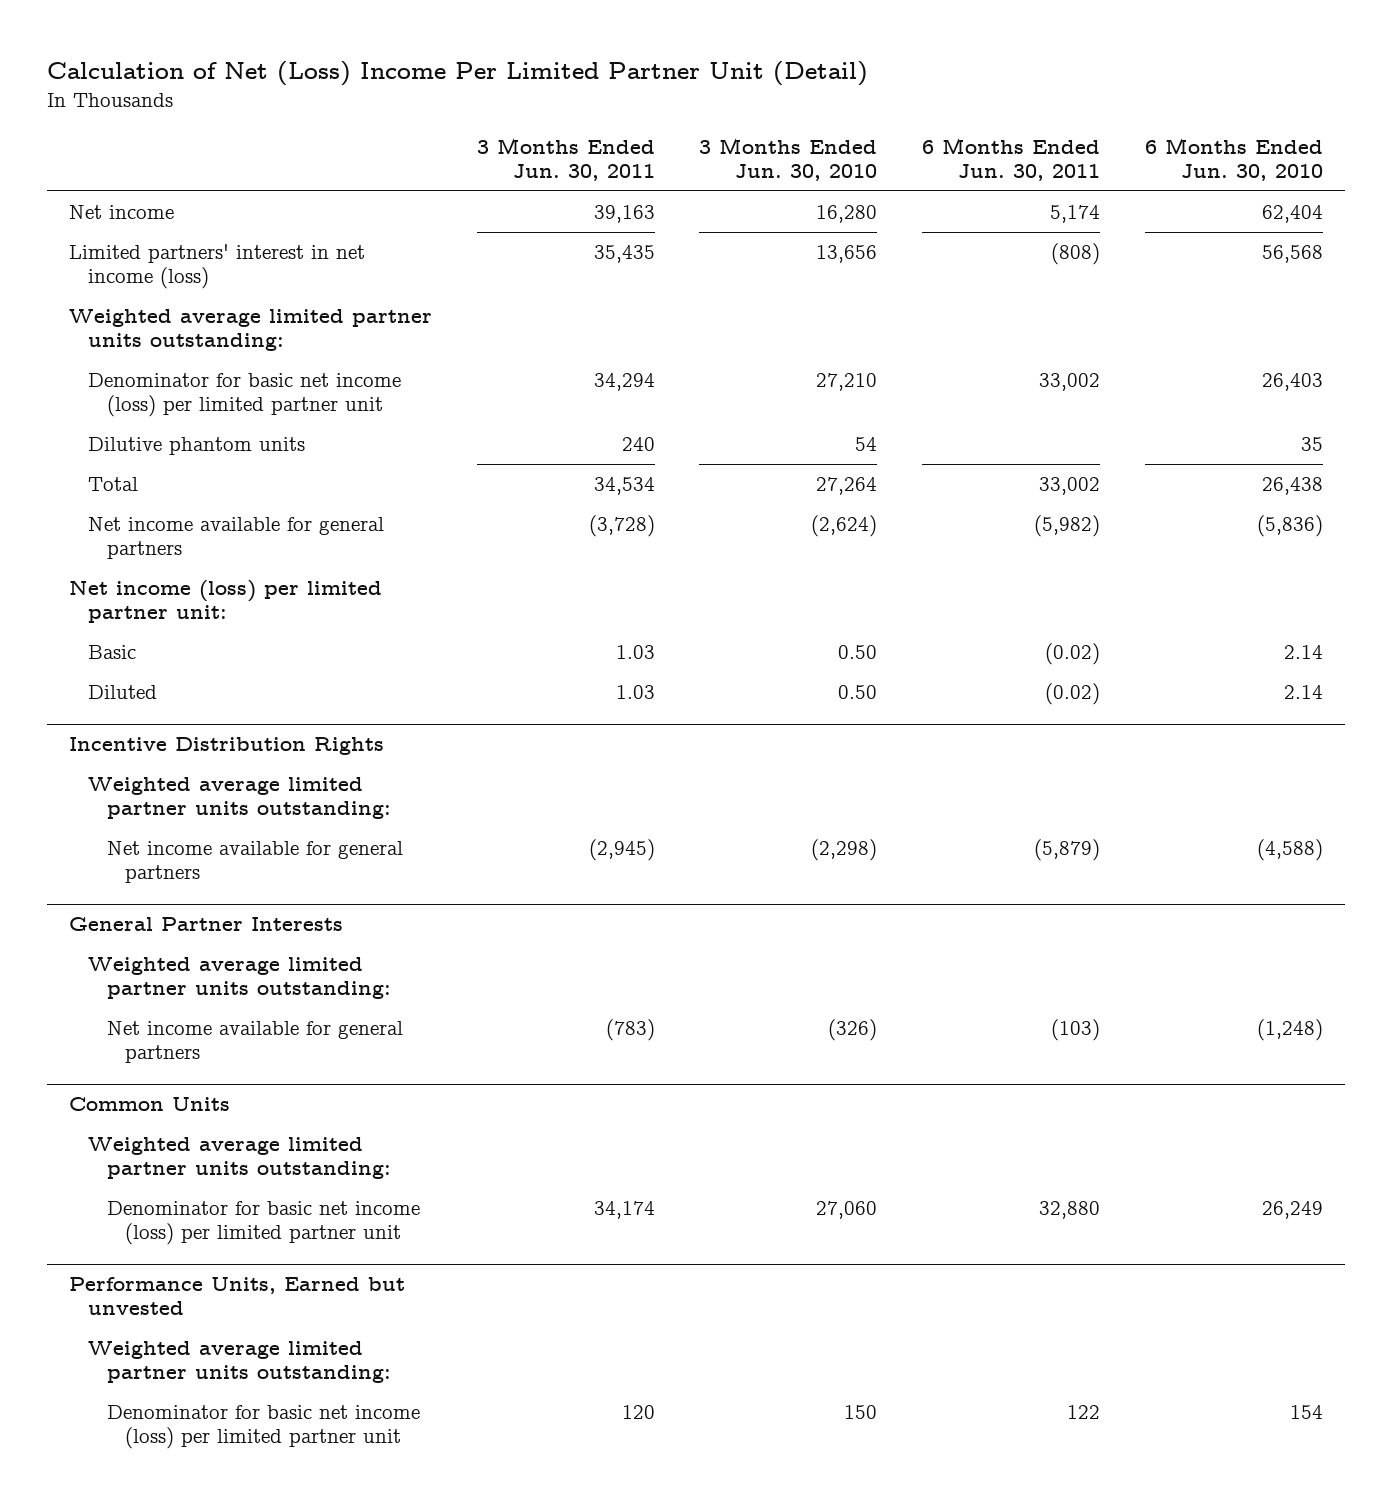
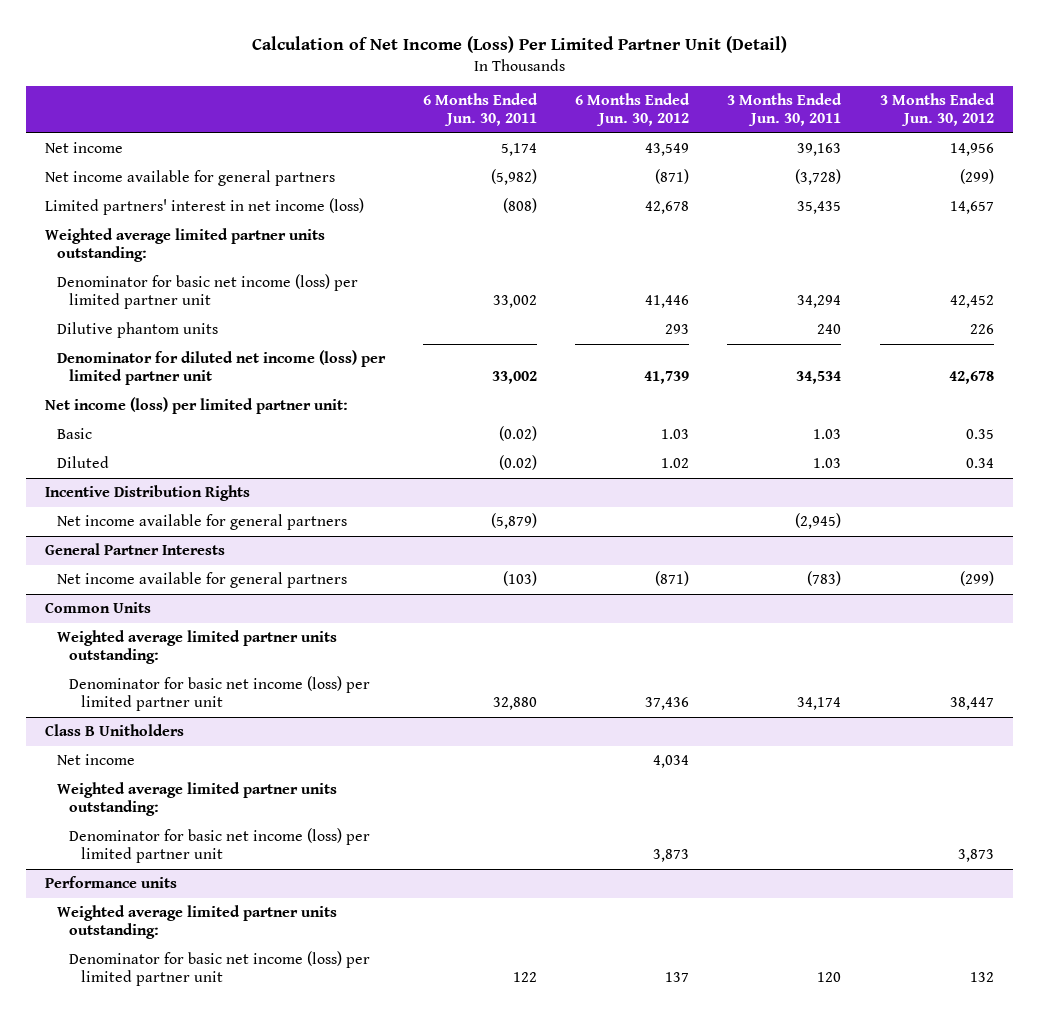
[46,60,868,86] Calculation of Net (Loss) Income Per Limited Partner Unit (Detail) -> [251,36,787,54] Calculation of Net Income (Loss) Per Limited Partner Unit (Detail)
[699,138,878,182] 3 Months Ended Jun. 30, 2010 -> none
[1144,138,1323,182] 6 Months Ended Jun. 30, 2010 -> none
none -> [575,93,691,127] 6 Months Ended Jun. 30, 2012
none -> [879,93,995,127] 3 Months Ended Jun. 30, 2012
[87,517,384,560] Net income available for general partners -> [45,170,336,187] Net income available for general partners
[87,477,138,492] Total -> [57,350,387,386] Denominator for diluted net income (loss) per limited partner unit
[87,777,391,820] Weighted average limited partner units outstanding: -> none
[87,957,391,1000] Weighted average limited partner units outstanding: -> none
[69,1277,406,1316] Performance Units, Earned but unvested -> none
none -> [45,724,185,737] Class B Unitholders
none -> [57,754,136,766] Net income
none -> [68,828,370,864] Denominator for basic net income (loss) per limited partner unit
none -> [45,876,178,889] Performance units
none -> [57,905,338,940] Weighted average limited partner units outstanding:

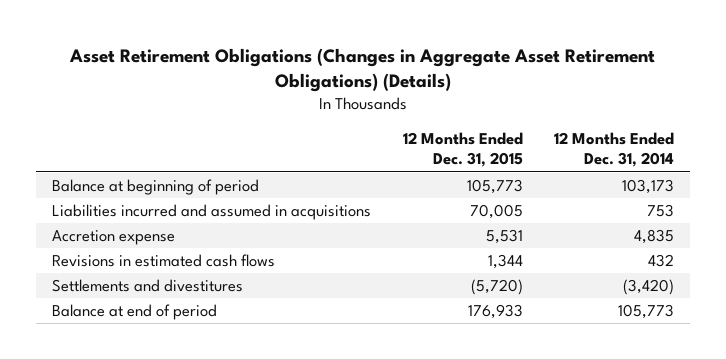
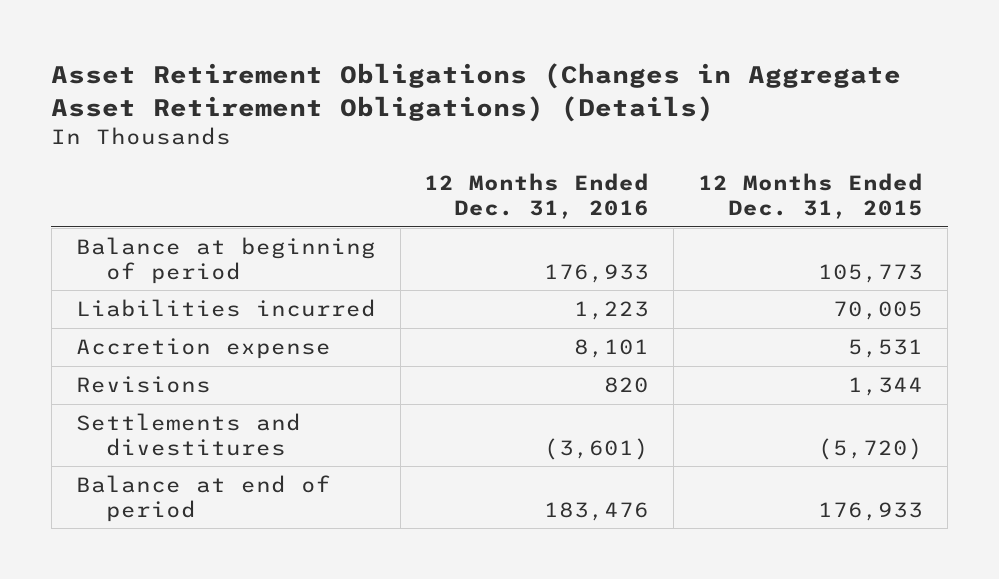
[554,131,675,168] 12 Months Ended Dec. 31, 2014 -> none
none -> [424,173,650,220] 12 Months Ended Dec. 31, 2016
[52,204,372,221] Liabilities incurred and assumed in acquisitions -> [75,299,376,318] Liabilities incurred
[52,254,276,268] Revisions in estimated cash flows -> [75,376,211,394] Revisions

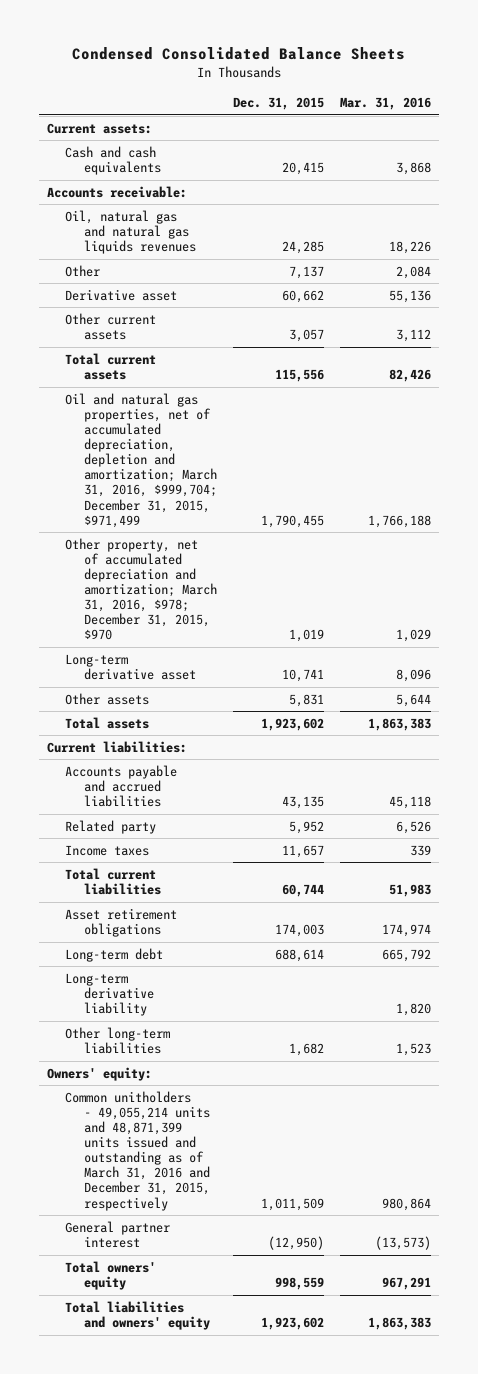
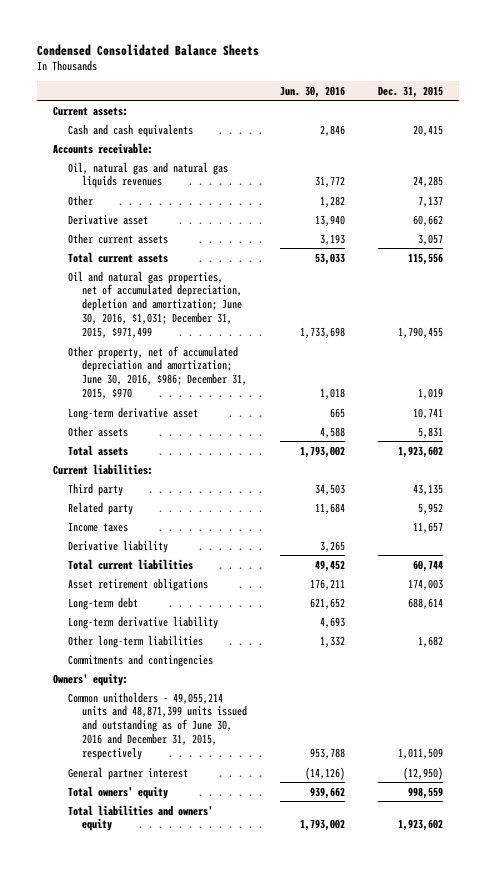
[339,97,431,111] Mar. 31, 2016 -> none
none -> [279,85,345,98] Jun. 30, 2016
[65,392,217,528] Oil and natural gas properties, net of accumulated depreciation, depletion and amortization; March 31, 2016, $999,704; December 31, 2015, $971,499 -> [67,270,242,339] Oil and natural gas properties, net of accumulated depreciation, depletion and amortization; June 30, 2016, $1,031; December 31, 2015, $971,499
[65,537,217,641] Other property, net of accumulated depreciation and amortization; March 31, 2016, $978; December 31, 2015, $970 -> [67,345,247,400] Other property, net of accumulated depreciation and amortization; June 30, 2016, $986; December 31, 2015, $970
[65,764,178,808] Accounts payable and accrued liabilities -> [67,482,123,496] Third party
none -> [67,539,168,553] Derivative liability
none -> [67,653,213,667] Commitments and contingencies
[65,1090,210,1211] Common unitholders - 49,055,214 units and 48,871,399 units issued and outstanding as of March 31, 2016 and December 31, 2015, respectively -> [67,691,247,761] Common unitholders - 49,055,214 units and 48,871,399 units issued and outstanding as of June 30, 2016 and December 31, 2015, respectively

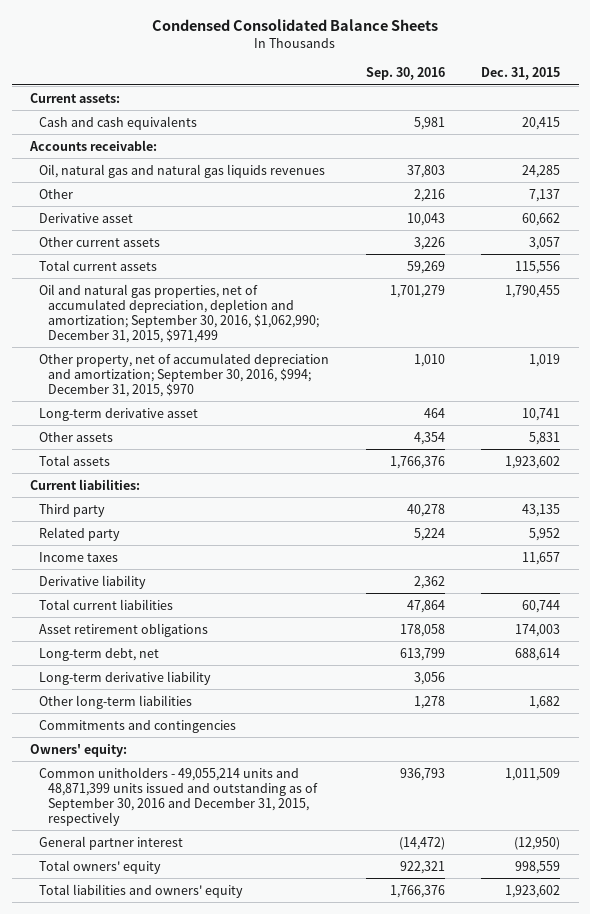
[279,85,345,98] Jun. 30, 2016 -> none
none -> [365,67,445,81] Sep. 30, 2016
[67,270,242,339] Oil and natural gas properties, net of accumulated depreciation, depletion and amortization; June 30, 2016, $1,031; December 31, 2015, $971,499 -> [39,283,320,343] Oil and natural gas properties, net of accumulated depreciation, depletion and amortization; September 30, 2016, $1,062,990; December 31, 2015, $971,499
[67,345,247,400] Other property, net of accumulated depreciation and amortization; June 30, 2016, $986; December 31, 2015, $970 -> [39,352,330,397] Other property, net of accumulated depreciation and amortization; September 30, 2016, $994; December 31, 2015, $970
[67,596,138,610] Long-term debt -> [39,647,160,661] Long-term debt, net
[67,691,247,761] Common unitholders - 49,055,214 units and 48,871,399 units issued and outstanding as of June 30, 2016 and December 31, 2015, respectively -> [39,766,319,826] Common unitholders - 49,055,214 units and 48,871,399 units issued and outstanding as of September 30, 2016 and December 31, 2015, respectively

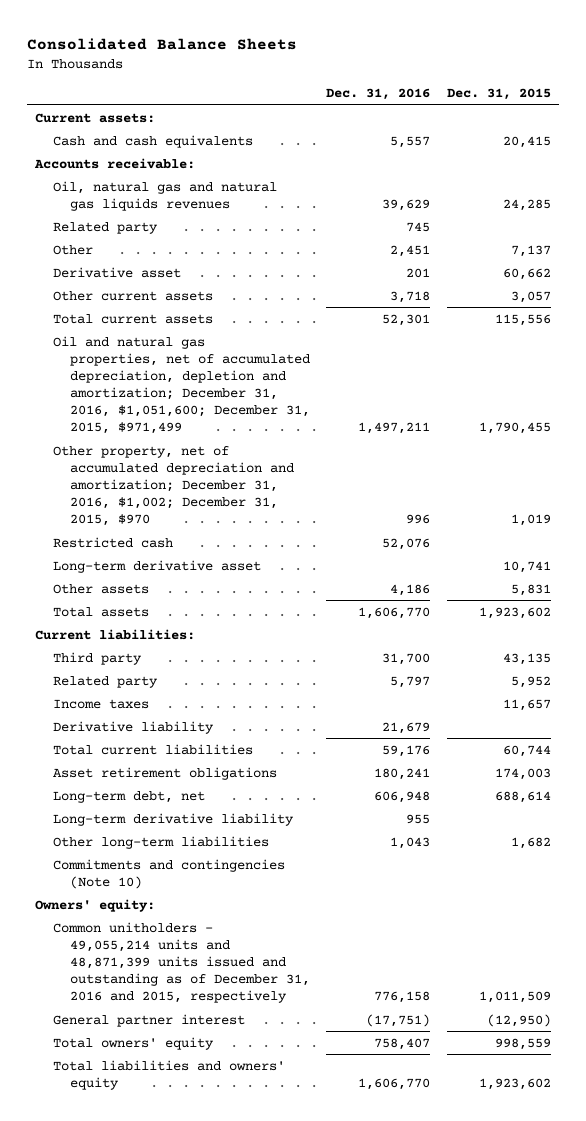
[152,19,439,32] Condensed Consolidated Balance Sheets -> [26,37,297,50] Consolidated Balance Sheets
[365,67,445,81] Sep. 30, 2016 -> none
none -> [326,88,431,101] Dec. 31, 2016
none -> [52,221,158,234] Related party
[39,283,320,343] Oil and natural gas properties, net of accumulated depreciation, depletion and amortization; September 30, 2016, $1,062,990; December 31, 2015, $971,499 -> [52,335,311,435] Oil and natural gas properties, net of accumulated depreciation, depletion and amortization; December 31, 2016, $1,051,600; December 31, 2015, $971,499
[39,352,330,397] Other property, net of accumulated depreciation and amortization; September 30, 2016, $994; December 31, 2015, $970 -> [52,445,295,527] Other property, net of accumulated depreciation and amortization; December 31, 2016, $1,002; December 31, 2015, $970
none -> [52,536,173,548] Restricted cash
[39,719,237,733] Commitments and contingencies -> [52,858,285,889] Commitments and contingencies (Note 10)
[39,766,319,826] Common unitholders - 49,055,214 units and 48,871,399 units issued and outstanding as of September 30, 2016 and December 31, 2015, respectively -> [52,921,311,1004] Common unitholders - 49,055,214 units and 48,871,399 units issued and outstanding as of December 31, 2016 and 2015, respectively

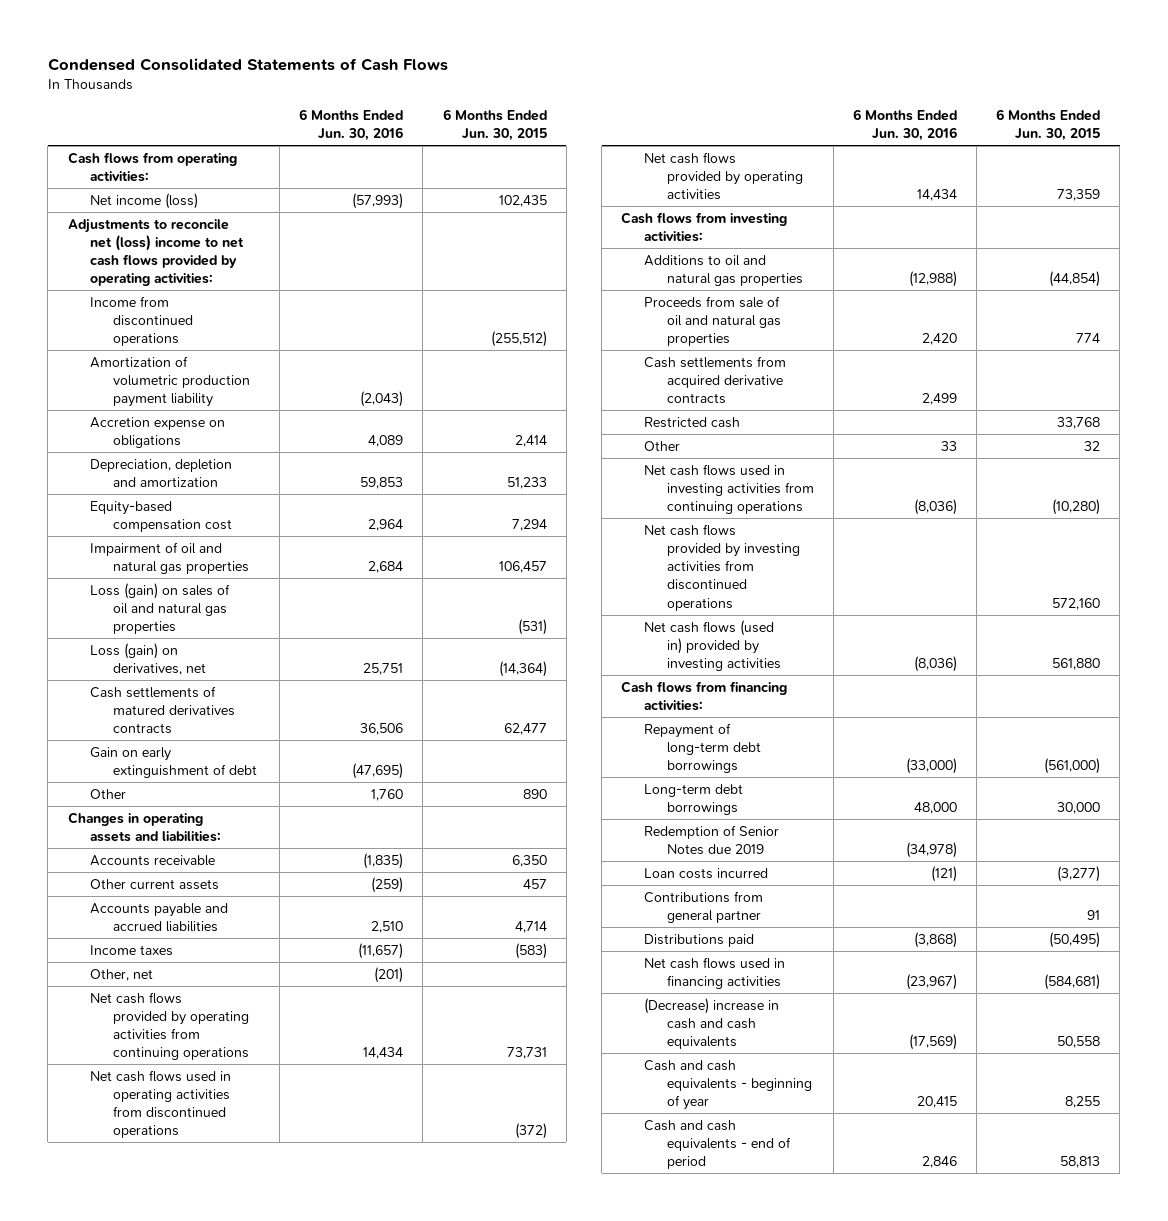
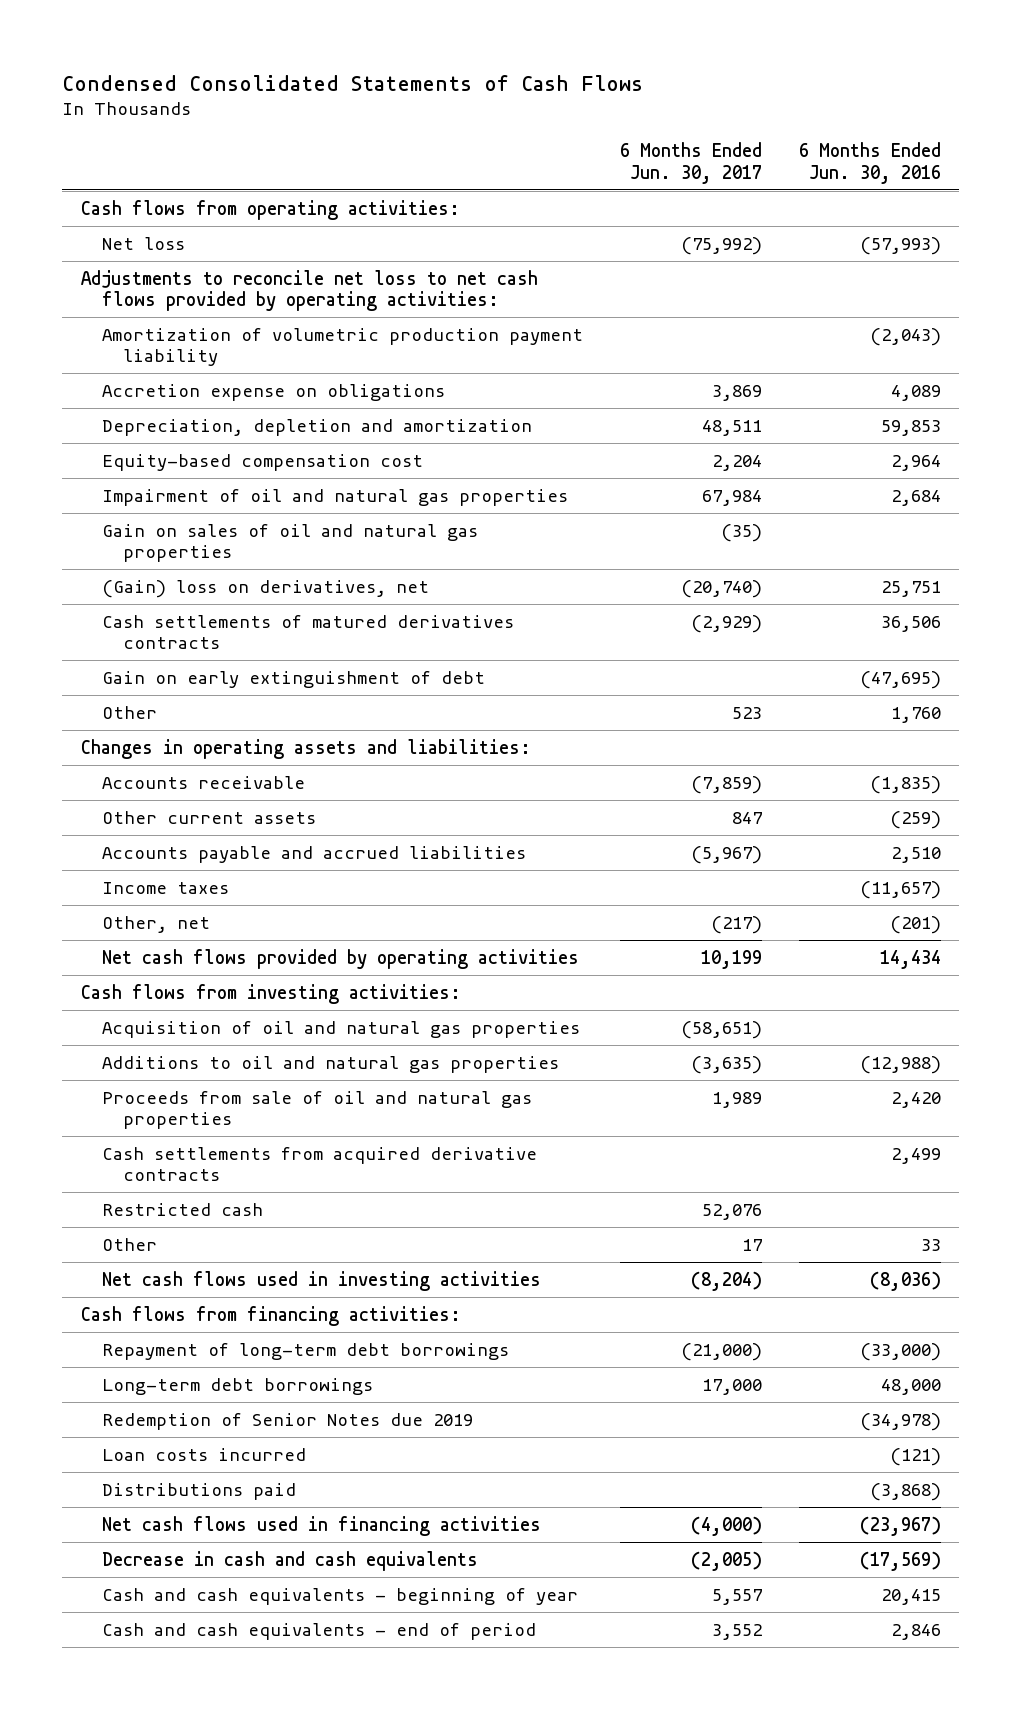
[442,108,547,142] 6 Months Ended Jun. 30, 2015 -> none
none -> [619,142,762,184] 6 Months Ended Jun. 30, 2017
[90,295,193,347] Income from discontinued operations -> none
[90,192,199,209] Net income (loss) -> [102,236,186,250] Net loss
[67,218,245,287] Adjustments to reconcile net (loss) income to net cash flows provided by operating activities: -> [80,269,538,312] Adjustments to reconcile net loss to net cash flows provided by operating activities:
[90,582,231,635] Loss (gain) on sales of oil and natural gas properties -> [102,523,479,563] Gain on sales of oil and natural gas properties
[90,642,206,675] Loss (gain) on derivatives, net -> [102,579,430,598] (Gain) loss on derivatives, net
[90,991,249,1061] Net cash flows provided by operating activities from continuing operations -> none
[90,1069,232,1139] Net cash flows used in operating activities from discontinued operations -> none
none -> [102,1020,581,1038] Acquisition of oil and natural gas properties
[644,463,814,515] Net cash flows used in investing activities from continuing operations -> none
[644,523,800,611] Net cash flows provided by investing activities from discontinued operations -> none
[644,619,781,672] Net cash flows (used in) provided by investing activities -> [102,1270,542,1291] Net cash flows used in investing activities
[644,890,764,923] Contributions from general partner -> none
[644,997,780,1050] (Decrease) increase in cash and cash equivalents -> [102,1550,479,1571] Decrease in cash and cash equivalents

